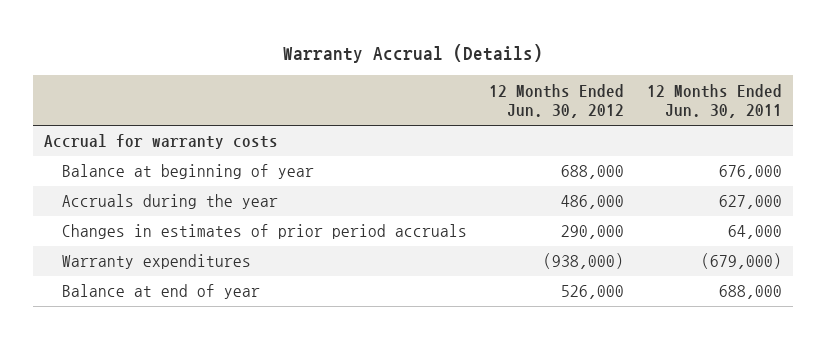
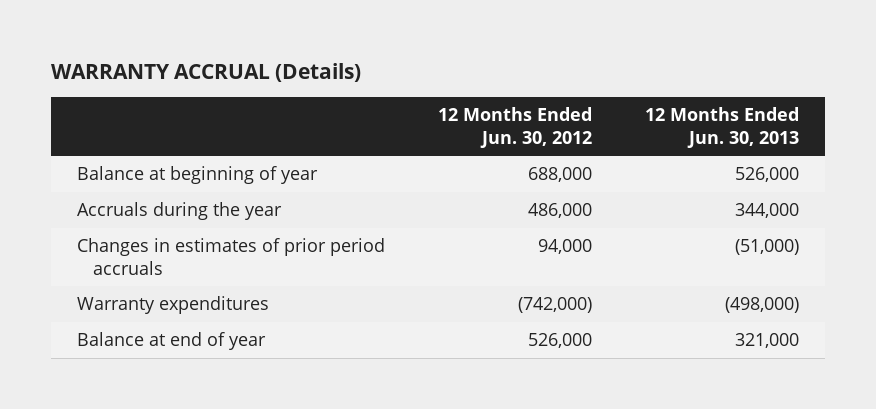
[283,43,544,63] Warranty Accrual (Details) -> [50,62,361,82] WARRANTY ACCRUAL (Details)
[646,83,782,119] 12 Months Ended Jun. 30, 2011 -> none
none -> [644,107,799,148] 12 Months Ended Jun. 30, 2013
[44,134,279,150] Accrual for warranty costs -> none
[561,225,625,240] 290,000 -> [537,239,592,255] 94,000
[543,253,625,270] (938,000) -> [517,297,592,314] (742,000)

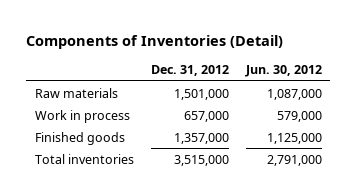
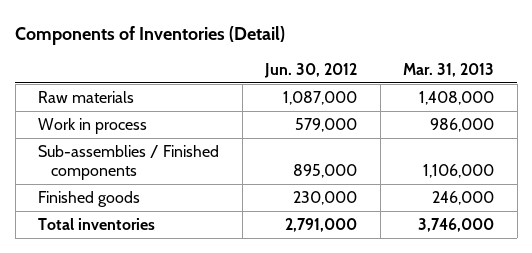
[150,65,229,77] Dec. 31, 2012 -> none
none -> [403,62,495,77] Mar. 31, 2013
none -> [38,145,220,181] Sub-assemblies / Finished components
[266,132,322,144] 1,125,000 -> [293,191,358,206] 230,000

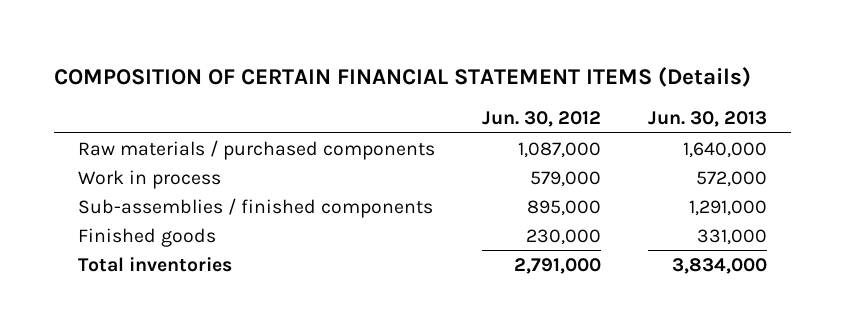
[15,25,286,45] Components of Inventories (Detail) -> [53,67,751,88] COMPOSITION OF CERTAIN FINANCIAL STATEMENT ITEMS (Details)
[403,62,495,77] Mar. 31, 2013 -> none
none -> [648,111,768,128] Jun. 30, 2013
[38,91,135,104] Raw materials -> [77,139,435,160] Raw materials / purchased components
[38,145,220,181] Sub-assemblies / Finished components -> [77,197,433,218] Sub-assemblies / finished components

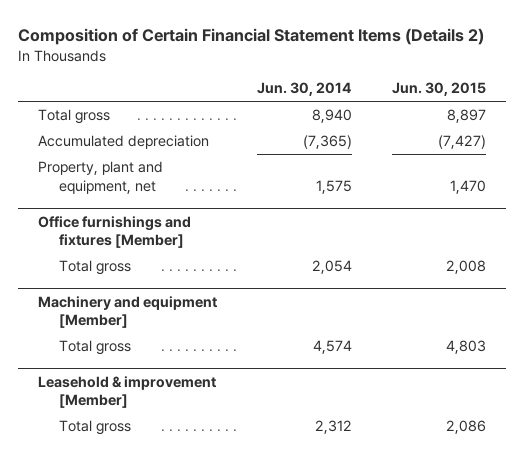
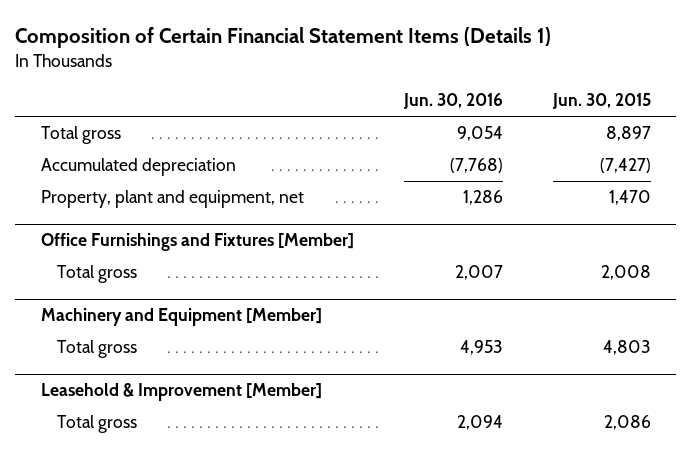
[18,27,485,45] Composition of Certain Financial Statement Items (Details 2) -> [15,26,552,48] Composition of Certain Financial Statement Items (Details 1)
[257,82,353,97] Jun. 30, 2014 -> none
none -> [402,93,503,110] Jun. 30, 2016
[38,215,192,249] Office furnishings and fixtures [Member] -> [40,233,354,252] Office Furnishings and Fixtures [Member]
[38,295,218,329] Machinery and equipment [Member] -> [40,308,322,327] Machinery and Equipment [Member]
[38,375,217,409] Leasehold & improvement [Member] -> [40,383,322,402] Leasehold & Improvement [Member]

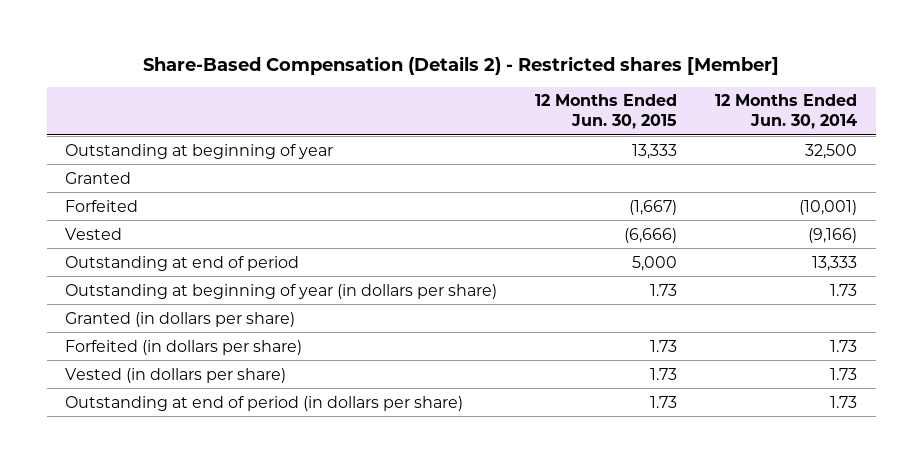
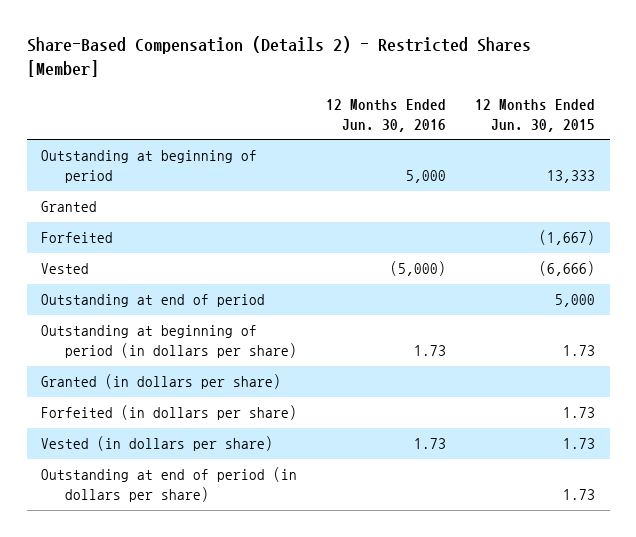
[143,55,780,75] Share-Based Compensation (Details 2) - Restricted shares [Member] -> [26,36,531,77] Share-Based Compensation (Details 2) - Restricted Shares [Member]
[715,94,858,129] 12 Months Ended Jun. 30, 2014 -> none
none -> [326,99,447,132] 12 Months Ended Jun. 30, 2016
[65,143,334,159] Outstanding at beginning of year -> [41,150,258,183] Outstanding at beginning of period
[65,283,498,299] Outstanding at beginning of year (in dollars per share) -> [41,325,298,358] Outstanding at beginning of period (in dollars per share)

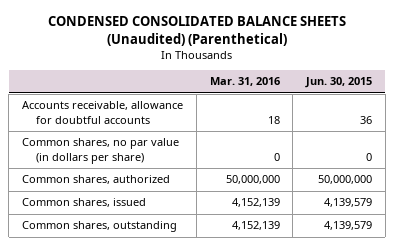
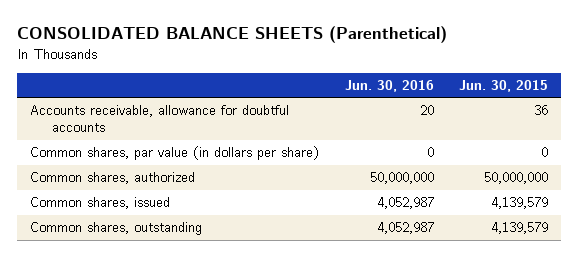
[48,16,347,46] CONDENSED CONSOLIDATED BALANCE SHEETS (Unaudited) (Parenthetical) -> [17,26,448,44] CONSOLIDATED BALANCE SHEETS (Parenthetical)
[209,77,280,87] Mar. 31, 2016 -> none
none -> [344,79,434,92] Jun. 30, 2016
[22,138,180,164] Common shares, no par value (in dollars per share) -> [30,146,320,161] Common shares, par value (in dollars per share)

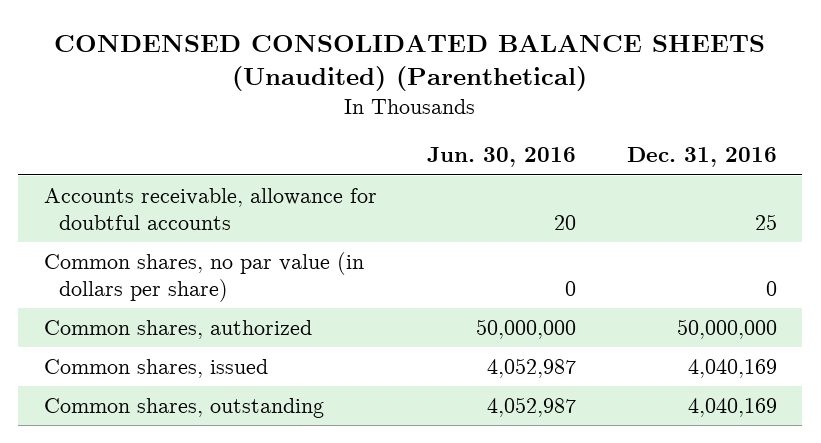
[17,26,448,44] CONSOLIDATED BALANCE SHEETS (Parenthetical) -> [54,34,766,91] CONDENSED CONSOLIDATED BALANCE SHEETS (Unaudited) (Parenthetical)
[459,79,549,92] Jun. 30, 2015 -> none
none -> [627,147,778,168] Dec. 31, 2016
[30,146,320,161] Common shares, par value (in dollars per share) -> [43,252,364,302] Common shares, no par value (in dollars per share)

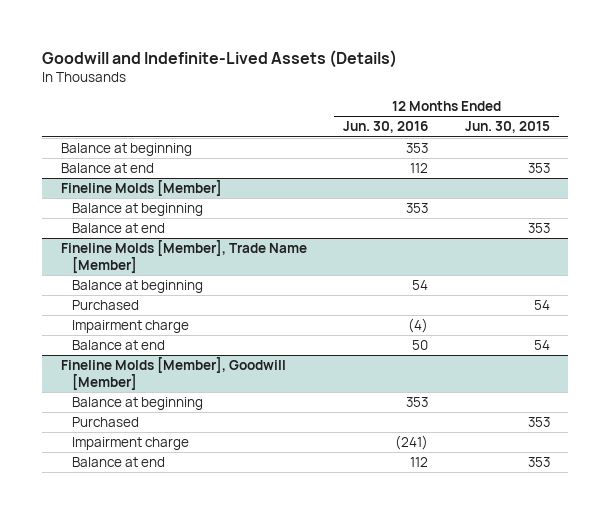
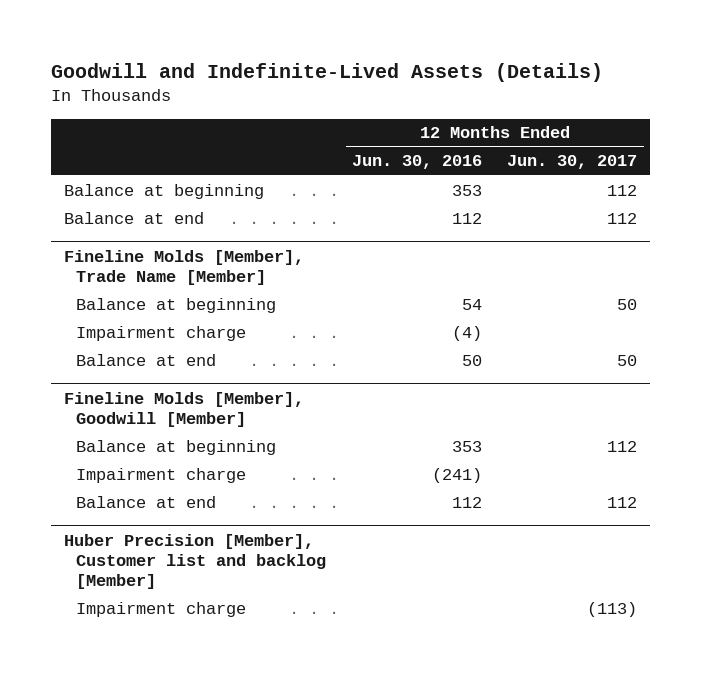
[464,121,550,134] Jun. 30, 2015 -> none
none -> [507,155,638,170] Jun. 30, 2017
[60,180,222,197] Fineline Molds [Member] -> none
[71,203,203,217] Balance at beginning -> none
[71,223,165,234] Balance at end -> none
[71,300,139,311] Purchased -> none
[71,417,139,428] Purchased -> none
none -> [64,533,327,589] Huber Precision [Member], Customer list and backlog [Member]
none -> [76,601,247,617] Impairment charge

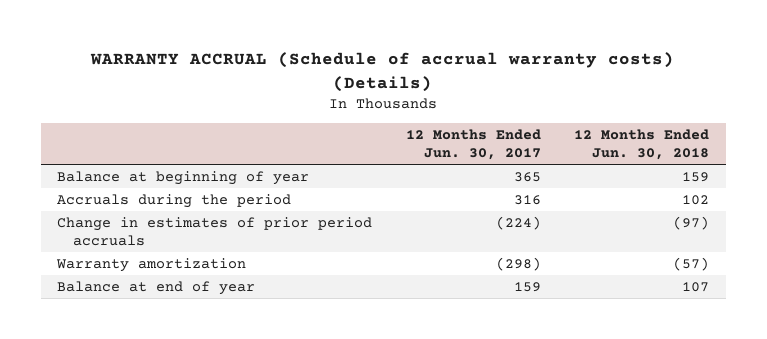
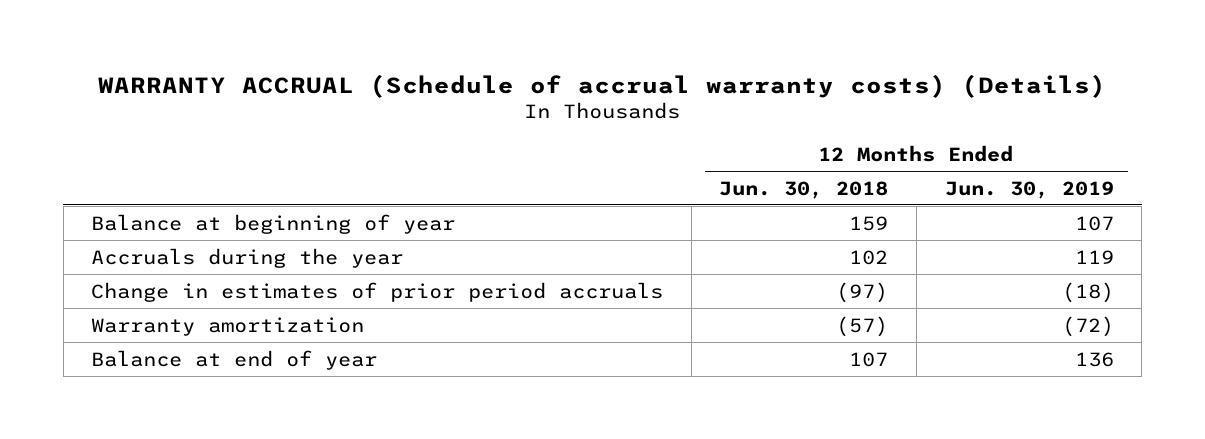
[405,129,541,160] 12 Months Ended Jun. 30, 2017 -> none
none -> [944,180,1114,199] Jun. 30, 2019
[57,194,292,209] Accruals during the period -> [91,247,404,268] Accruals during the year

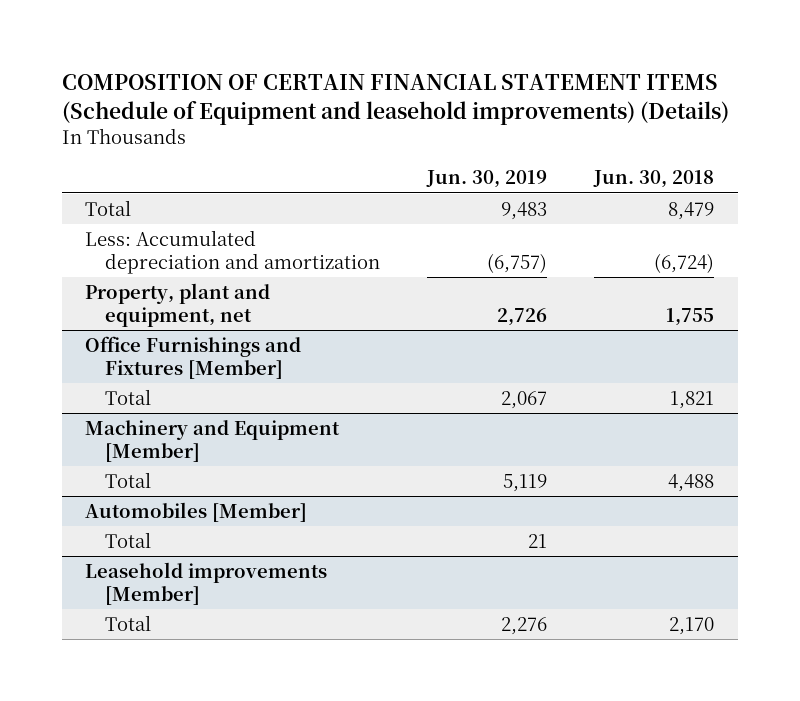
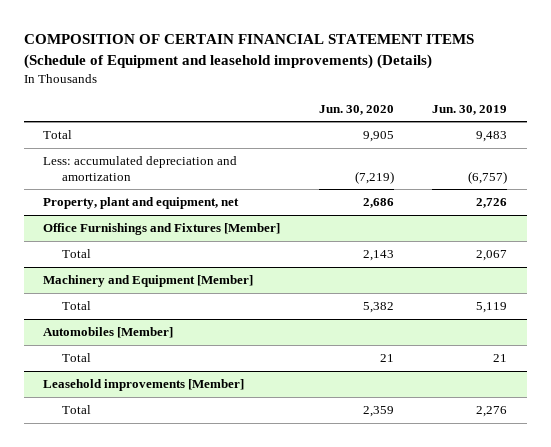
[593,170,715,189] Jun. 30, 2018 -> none
none -> [318,104,394,115] Jun. 30, 2020
[85,229,381,274] Less: Accumulated depreciation and amortization -> [43,156,238,181] Less: accumulated depreciation and amortization

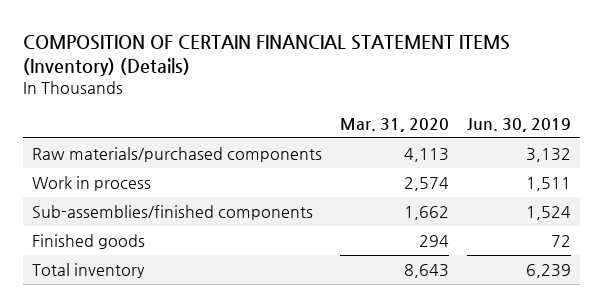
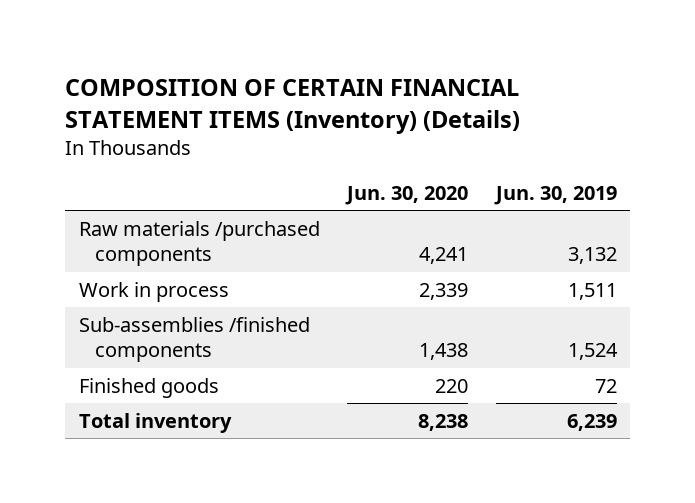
[340,117,450,132] Mar. 31, 2020 -> none
none -> [345,186,469,206] Jun. 30, 2020
[32,147,323,163] Raw materials/purchased components -> [78,220,320,267] Raw materials /purchased components
[32,205,314,221] Sub-assemblies/finished components -> [78,316,310,363] Sub-assemblies /finished components

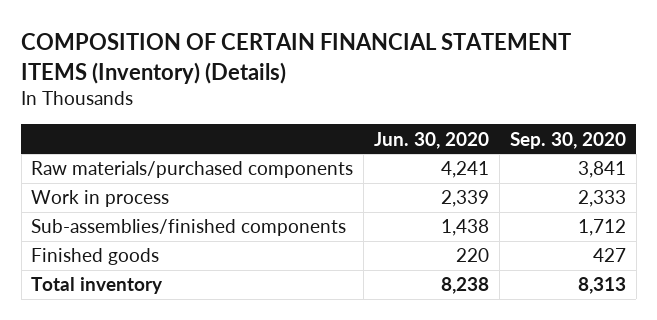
[493,186,617,206] Jun. 30, 2019 -> none
none -> [509,131,626,149] Sep. 30, 2020
[78,220,320,267] Raw materials /purchased components -> [31,161,354,179] Raw materials/purchased components
[78,316,310,363] Sub-assemblies /finished components -> [31,219,347,237] Sub-assemblies/finished components

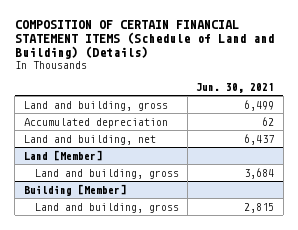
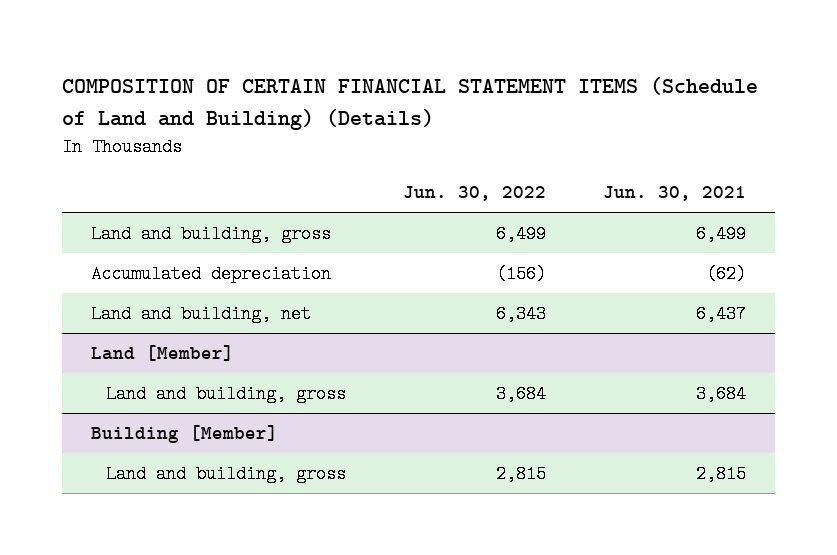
none -> [403,186,547,202] Jun. 30, 2022
[262,116,275,126] 62 -> [706,265,747,284] (62)

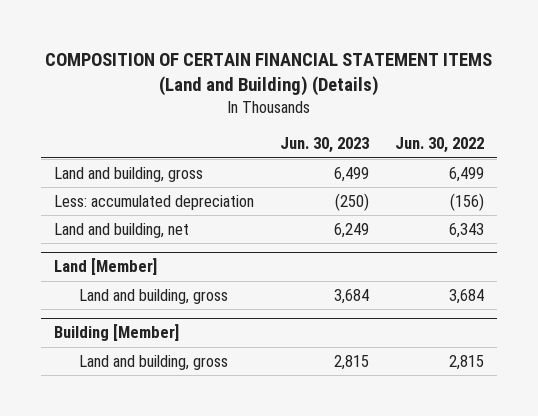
[62,77,759,130] COMPOSITION OF CERTAIN FINANCIAL STATEMENT ITEMS (Schedule of Land and Building) (Details) -> [45,53,493,97] COMPOSITION OF CERTAIN FINANCIAL STATEMENT ITEMS (Land and Building) (Details)
[603,186,747,202] Jun. 30, 2021 -> none
none -> [280,137,370,154] Jun. 30, 2023
[90,265,331,284] Accumulated depreciation -> [54,194,255,210] Less: accumulated depreciation

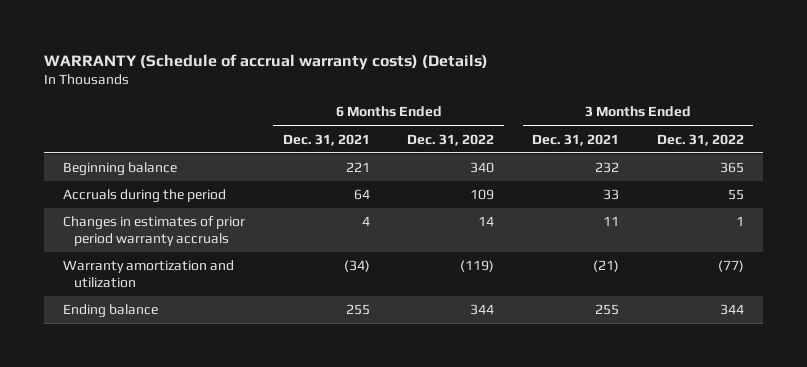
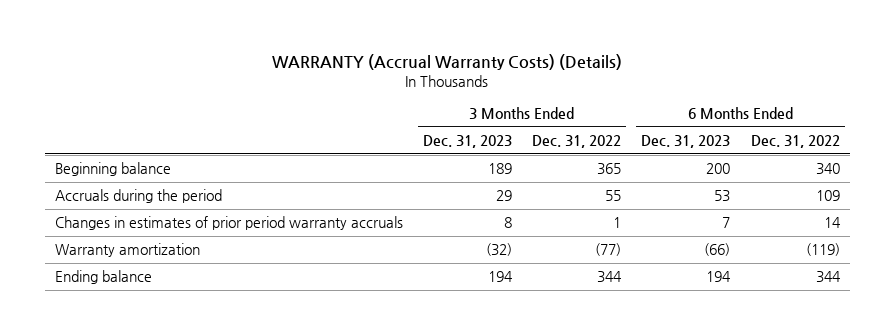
[44,53,489,70] WARRANTY (Schedule of accrual warranty costs) (Details) -> [272,54,623,71] WARRANTY (Accrual Warranty Costs) (Details)
[282,133,370,146] Dec. 31, 2021 -> none
[532,133,620,146] Dec. 31, 2021 -> none
none -> [423,135,513,149] Dec. 31, 2023
none -> [641,135,731,149] Dec. 31, 2023
[63,260,235,288] Warranty amortization and utilization -> [55,243,201,258] Warranty amortization

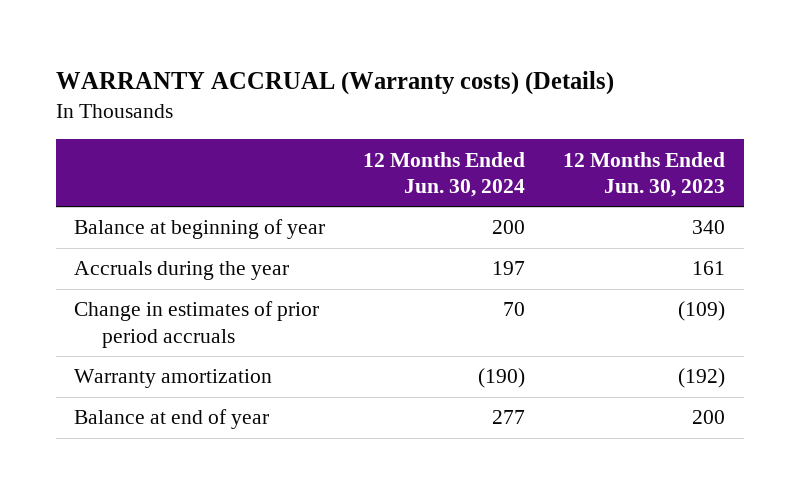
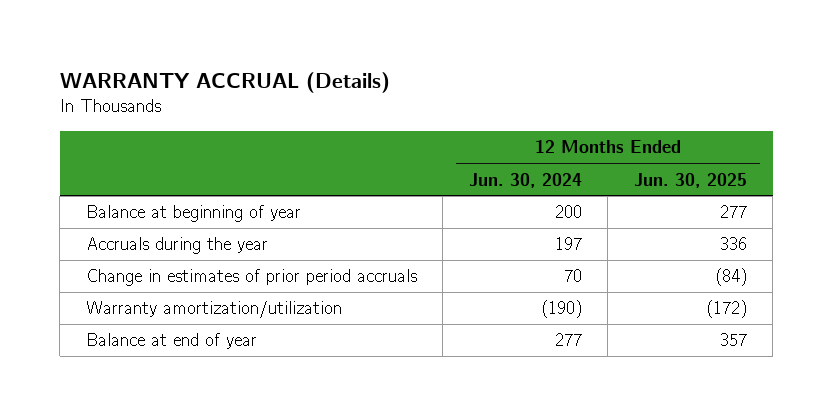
[55,70,614,95] WARRANTY ACCRUAL (Warranty costs) (Details) -> [59,71,390,93] WARRANTY ACCRUAL (Details)
[563,151,726,197] 12 Months Ended Jun. 30, 2023 -> none
none -> [633,172,747,188] Jun. 30, 2025
[74,369,273,389] Warranty amortization -> [85,301,342,319] Warranty amortization/utilization

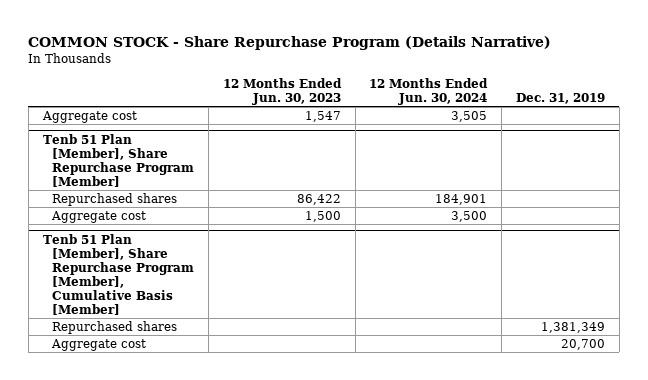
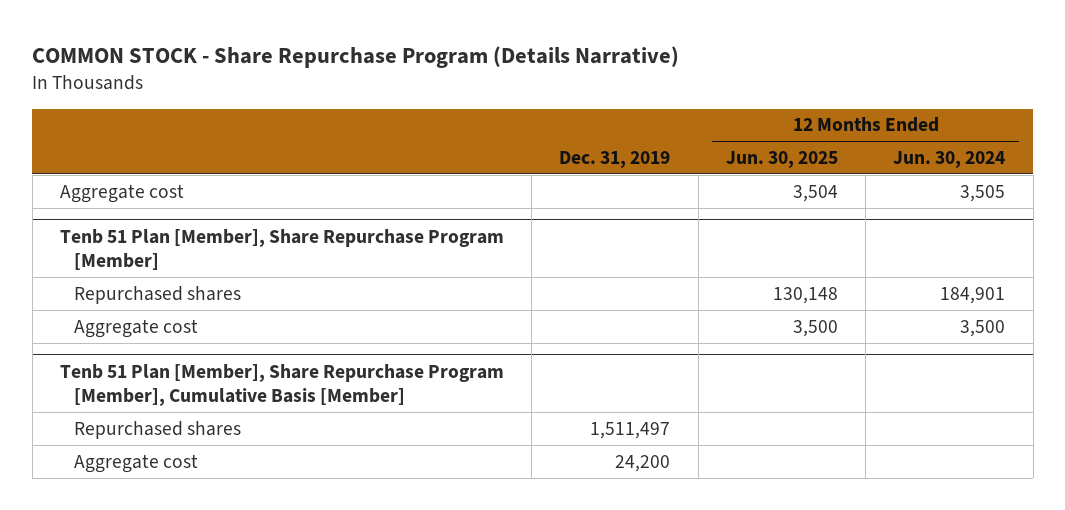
[222,77,342,105] 12 Months Ended Jun. 30, 2023 -> none
none -> [725,150,838,168] Jun. 30, 2025
[540,322,605,334] 1,381,349 -> [590,421,671,439] 1,511,497
[560,339,605,351] 20,700 -> [615,454,671,472] 24,200

